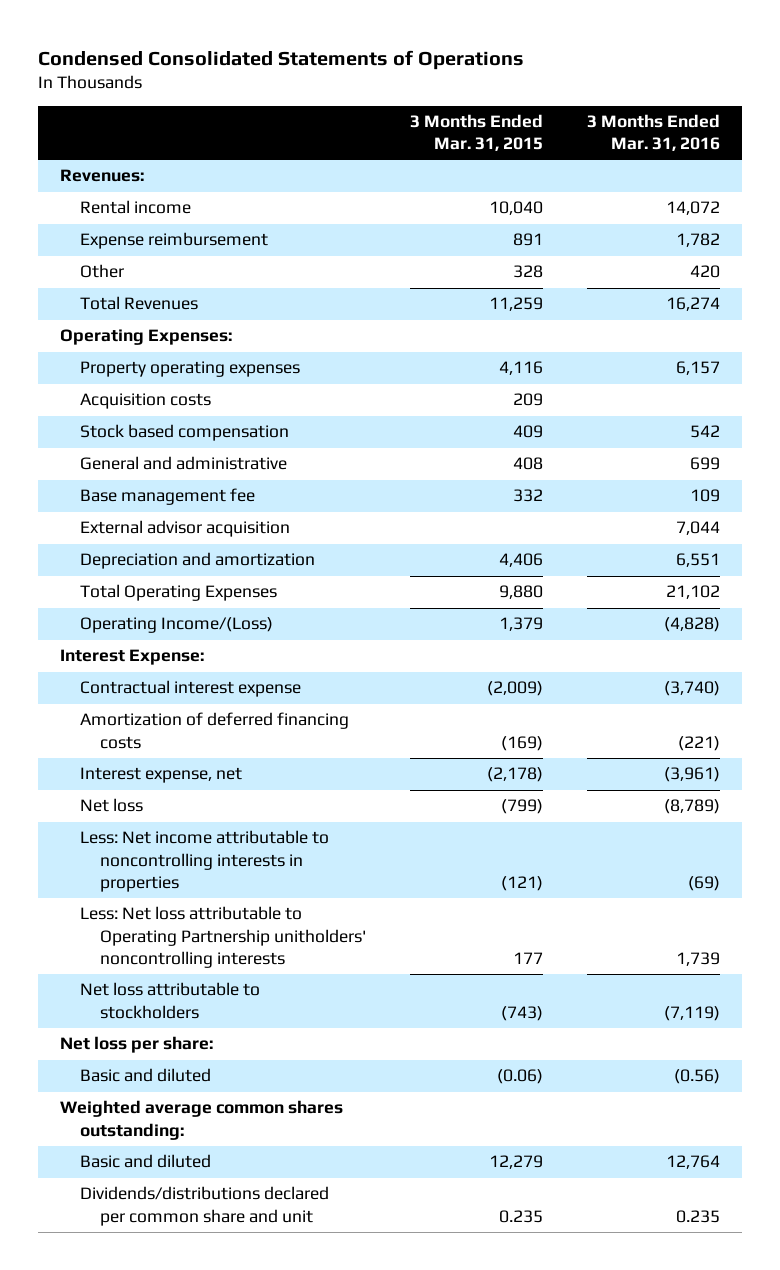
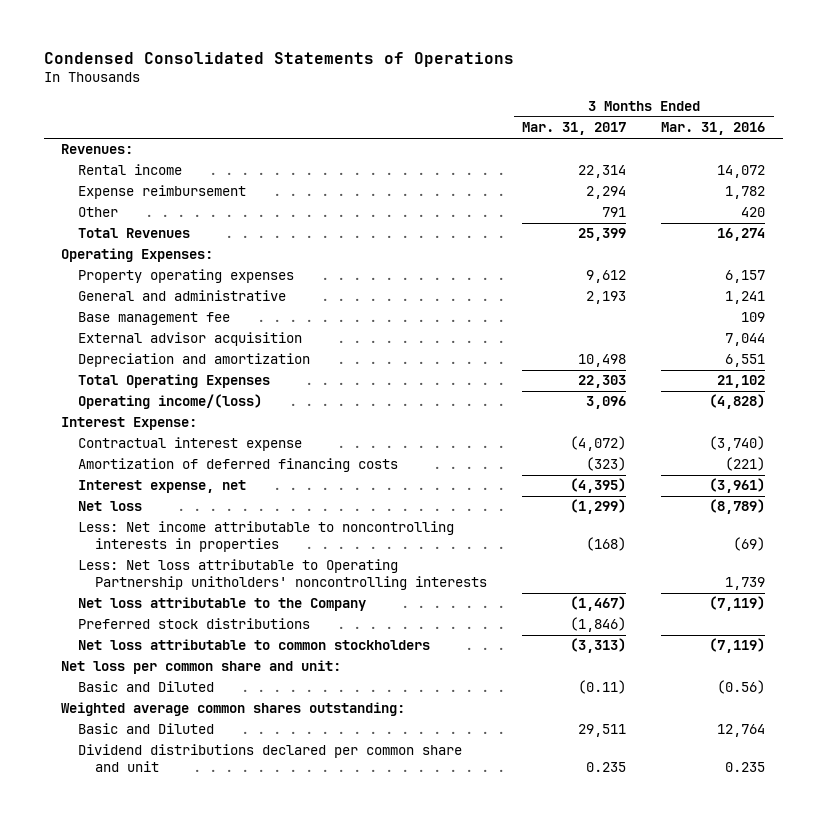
[410,113,544,152] 3 Months Ended Mar. 31, 2015 -> none
none -> [522,122,627,136] Mar. 31, 2017
[79,393,211,410] Acquisition costs -> none
[79,424,289,442] Stock based compensation -> none
[690,457,721,471] 699 -> [725,291,766,305] 1,241
[79,617,273,634] Operating Income/(Loss) -> [78,394,263,410] Operating income/(loss)
[79,982,260,1019] Net loss attributable to stockholders -> [78,597,367,612] Net loss attributable to the Company
none -> [78,618,311,630] Preferred stock distributions
none -> [78,639,431,651] Net loss attributable to common stockholders
[59,1036,213,1054] Net loss per share: -> [61,660,342,675] Net loss per common share and unit:
[79,1068,211,1083] Basic and diluted -> [78,681,215,693] Basic and Diluted
[79,1154,211,1169] Basic and diluted -> [78,723,215,735] Basic and Diluted
[79,1186,329,1226] Dividends/distributions declared per common share and unit -> [78,744,463,773] Dividend distributions declared per common share and unit

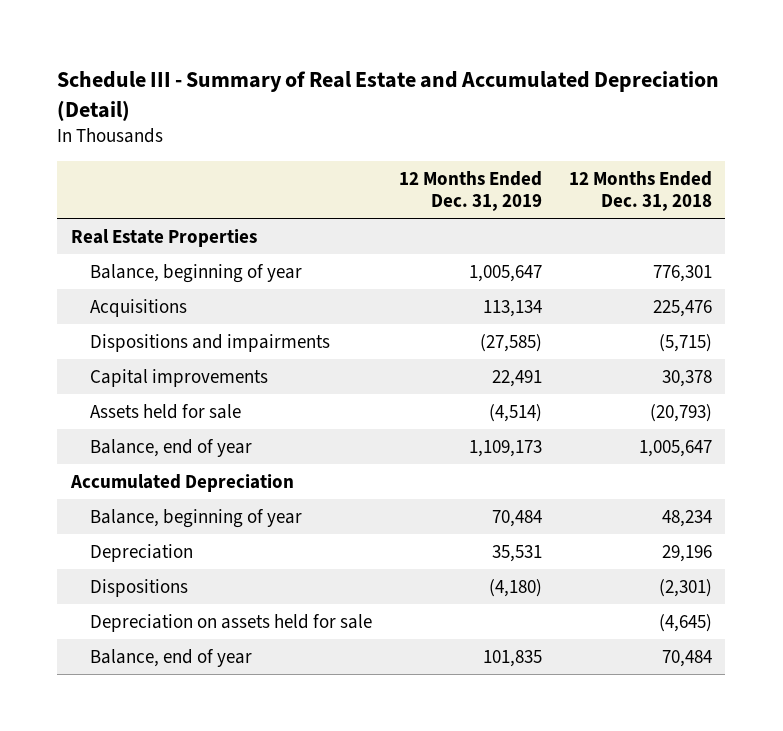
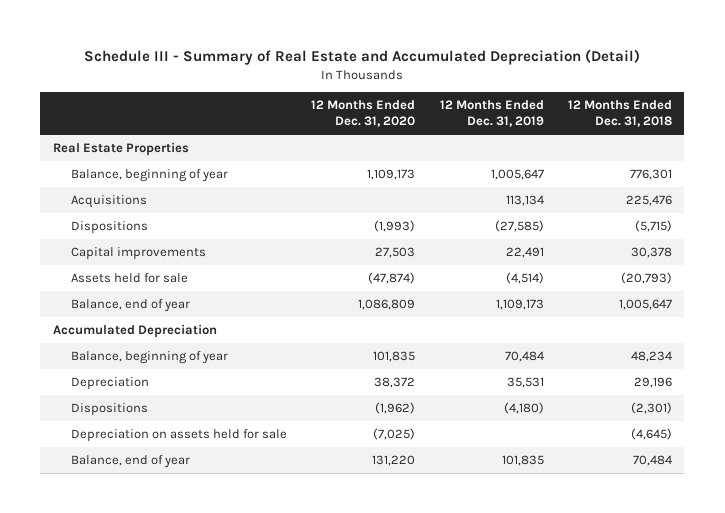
none -> [311,100,416,128] 12 Months Ended Dec. 31, 2020
[89,333,330,352] Dispositions and impairments -> [71,221,149,235] Dispositions

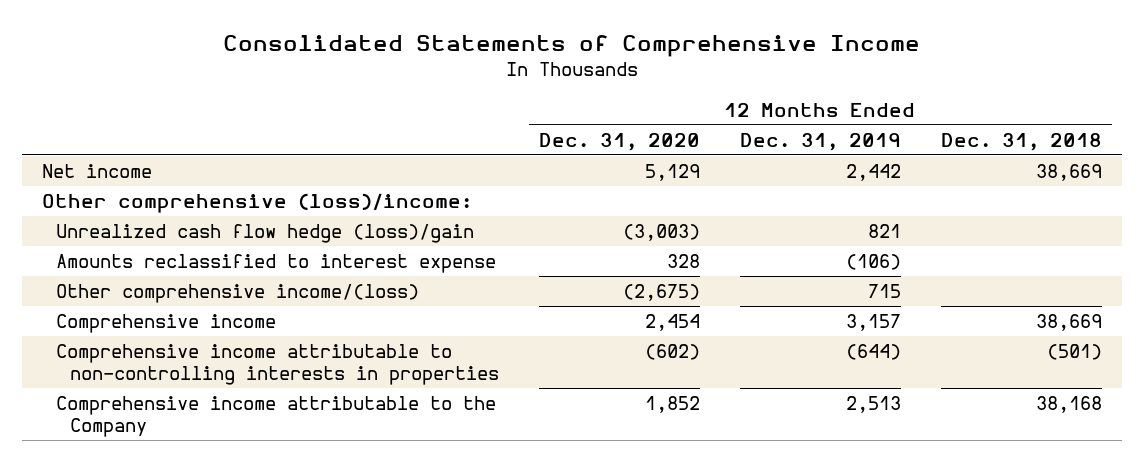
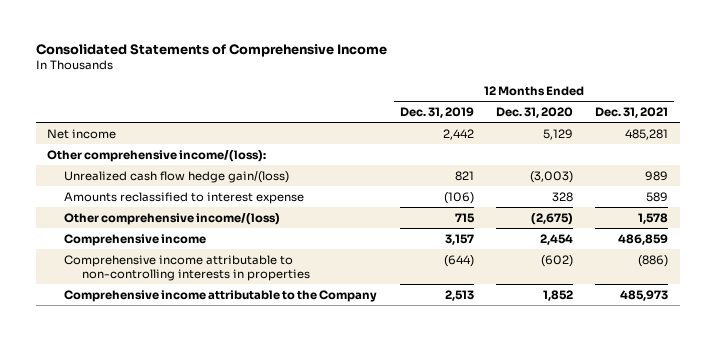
[940,132,1102,151] Dec. 31, 2018 -> none
none -> [595,106,669,118] Dec. 31, 2021
[42,193,473,214] Other comprehensive (loss)/income: -> [47,149,267,162] Other comprehensive income/(loss):
[56,224,475,244] Unrealized cash flow hedge (loss)/gain -> [64,170,290,183] Unrealized cash flow hedge gain/(loss)

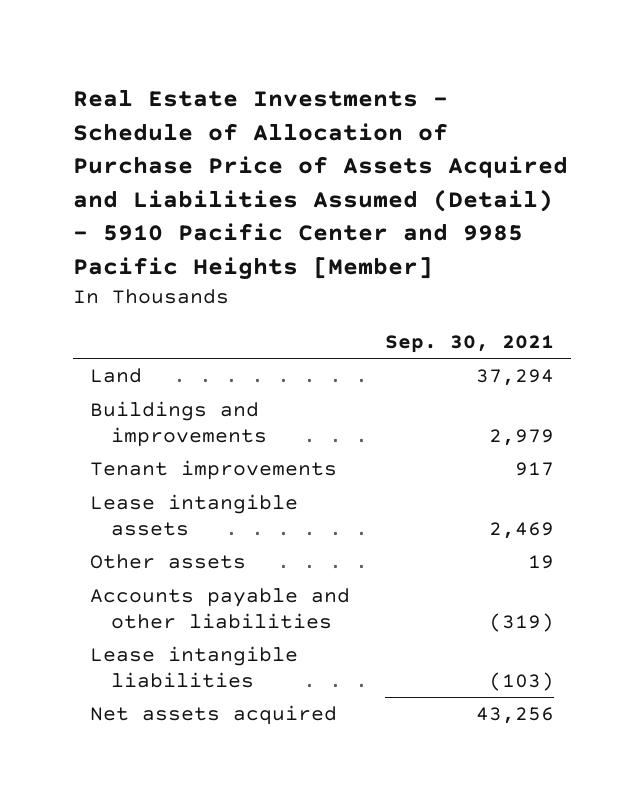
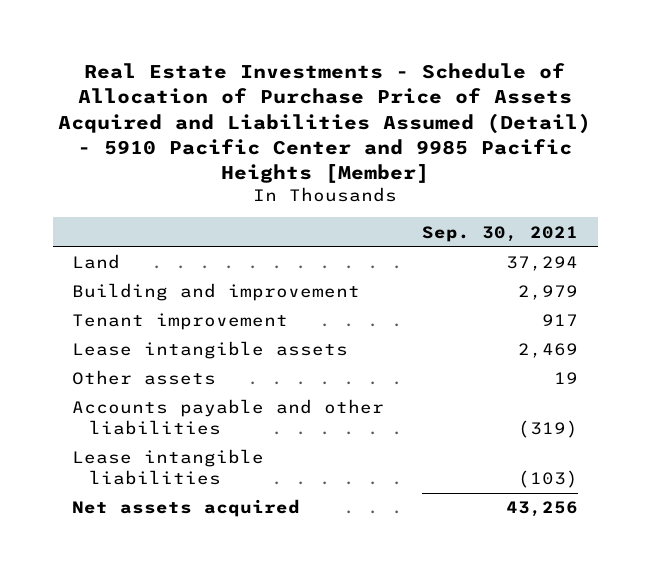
[90,401,267,447] Buildings and improvements -> [72,283,361,302] Building and improvement
[90,460,338,481] Tenant improvements -> [72,313,289,331] Tenant improvement

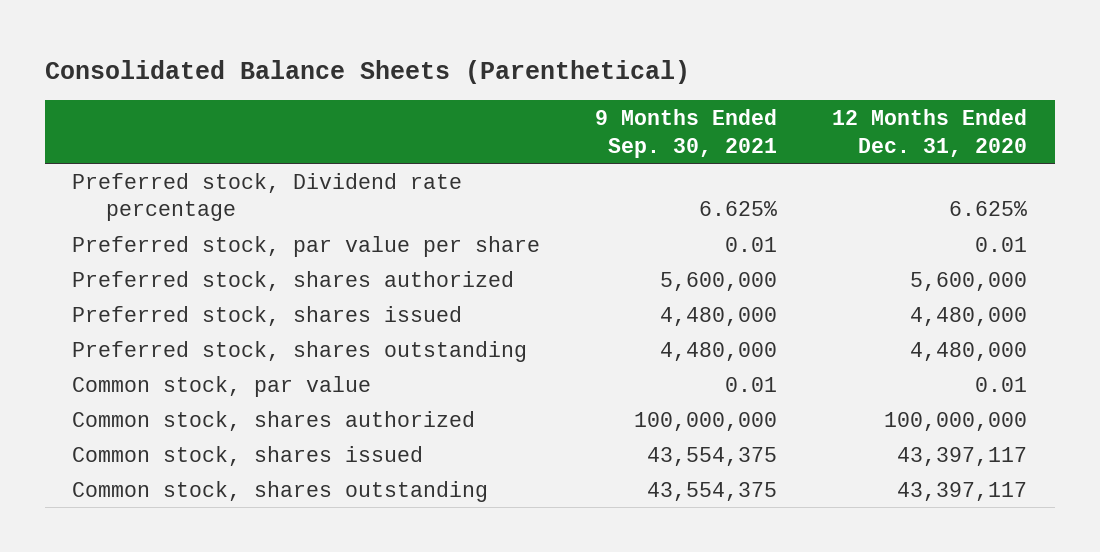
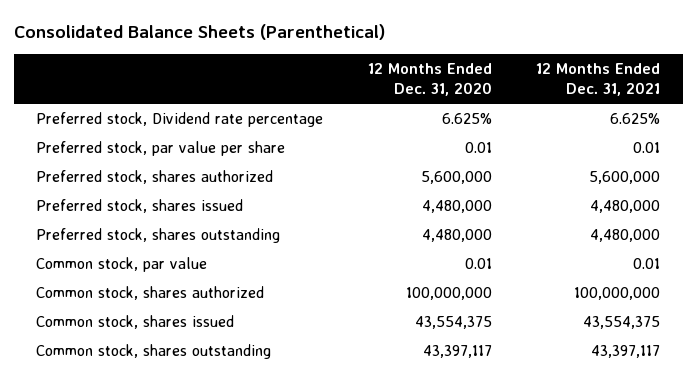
[595,109,778,158] 9 Months Ended Sep. 30, 2021 -> none
none -> [536,63,661,97] 12 Months Ended Dec. 31, 2021
[897,446,1028,466] 43,397,117 -> [414,315,492,329] 43,554,375

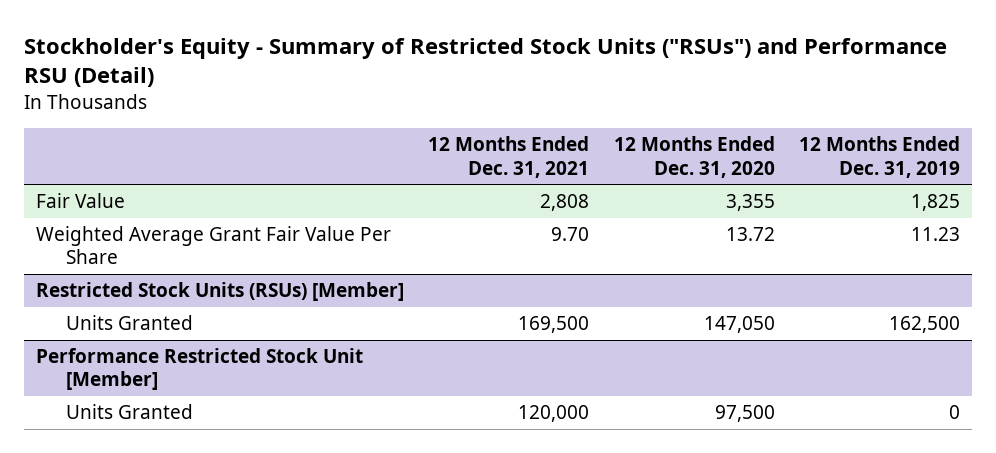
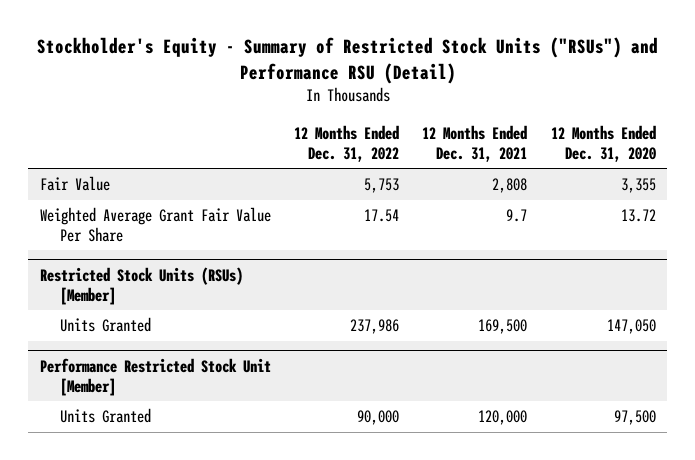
[799,136,961,178] 12 Months Ended Dec. 31, 2019 -> none
none -> [293,124,399,162] 12 Months Ended Dec. 31, 2022
[551,227,590,242] 9.70 -> [506,209,528,223] 9.7

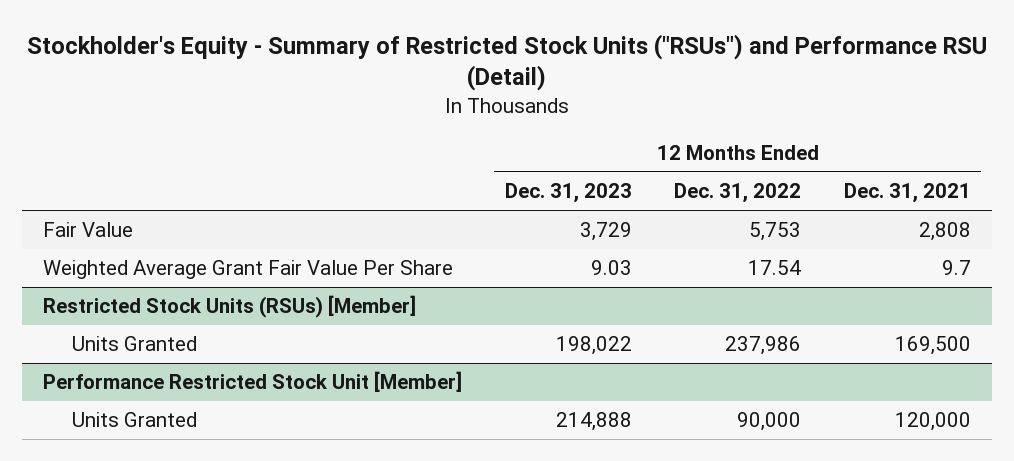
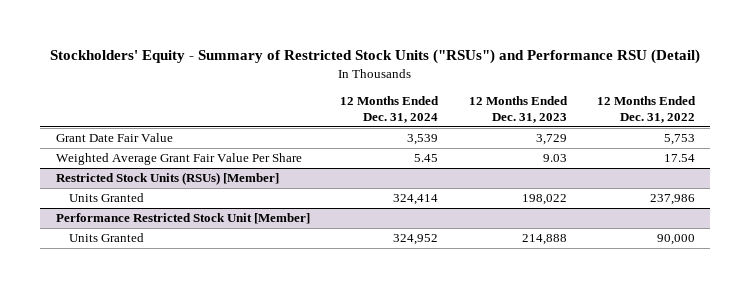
[26,33,987,92] Stockholder's Equity - Summary of Restricted Stock Units ("RSUs") and Performance RSU (Detail) -> [50,49,701,65] Stockholders' Equity - Summary of Restricted Stock Units ("RSUs") and Performance RSU (Detail)
[843,183,971,204] Dec. 31, 2021 -> none
none -> [340,96,440,123] 12 Months Ended Dec. 31, 2024
[42,222,133,238] Fair Value -> [55,133,173,143] Grant Date Fair Value

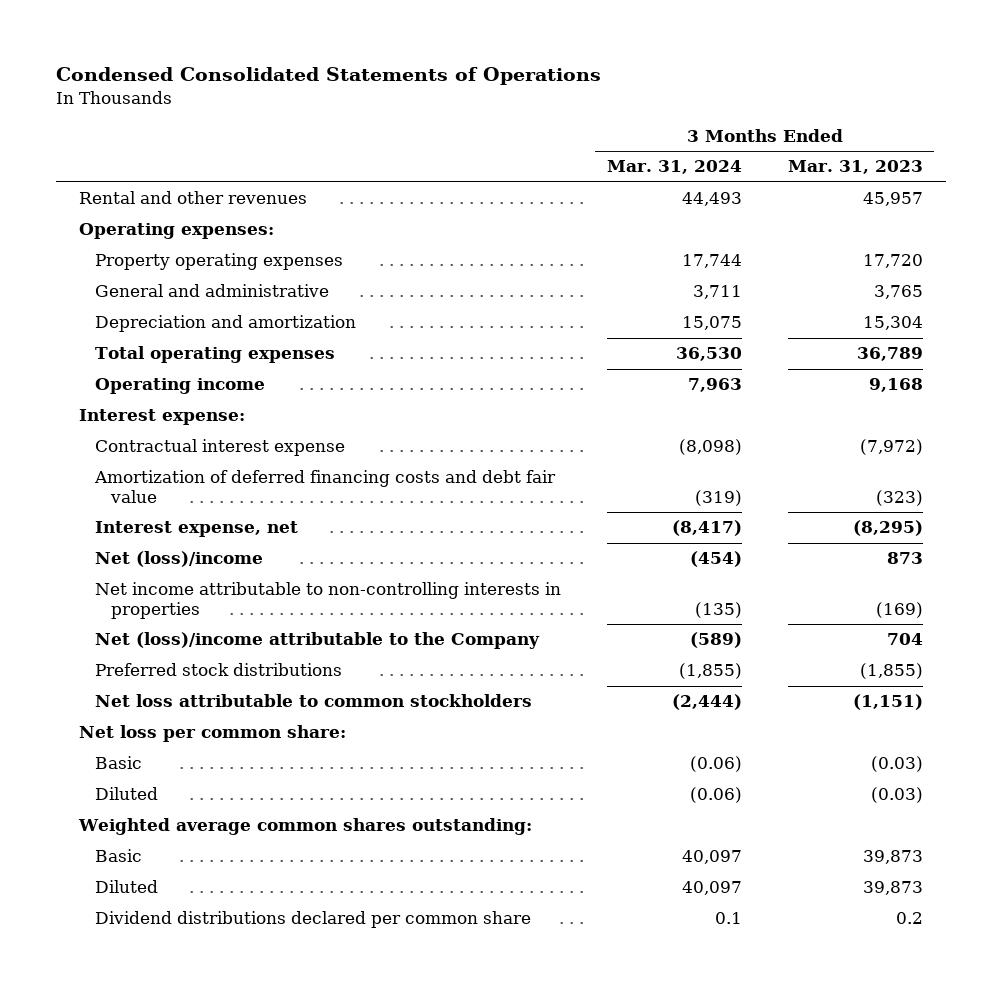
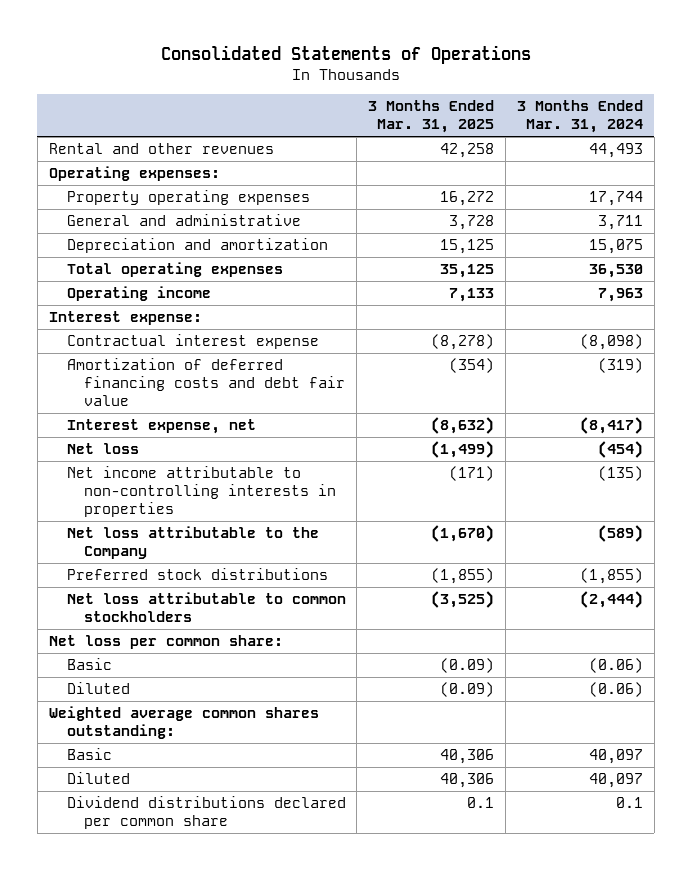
[55,67,601,86] Condensed Consolidated Statements of Operations -> [160,45,531,65] Consolidated Statements of Operations
[787,160,923,175] Mar. 31, 2023 -> none
none -> [368,100,495,134] 3 Months Ended Mar. 31, 2025
[95,551,264,568] Net (loss)/income -> [66,443,139,455] Net loss
[95,632,541,650] Net (loss)/income attributable to the Company -> [66,526,319,559] Net loss attributable to the Company

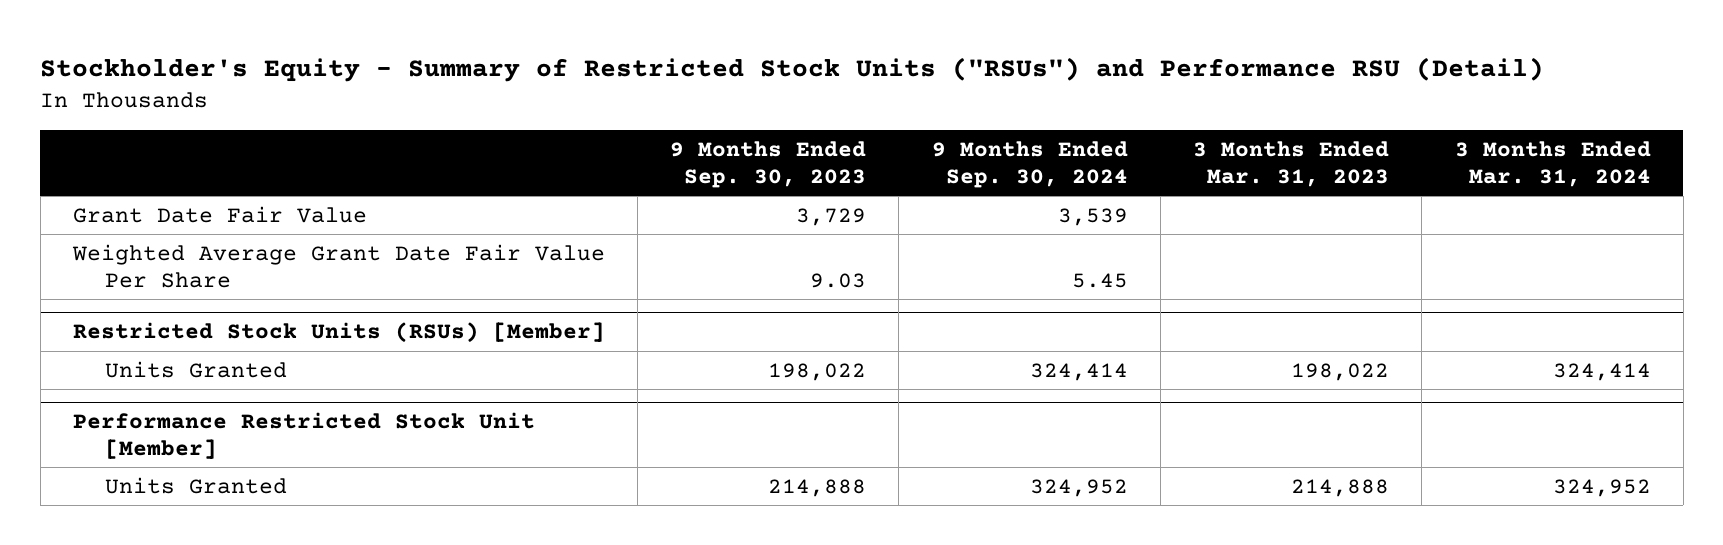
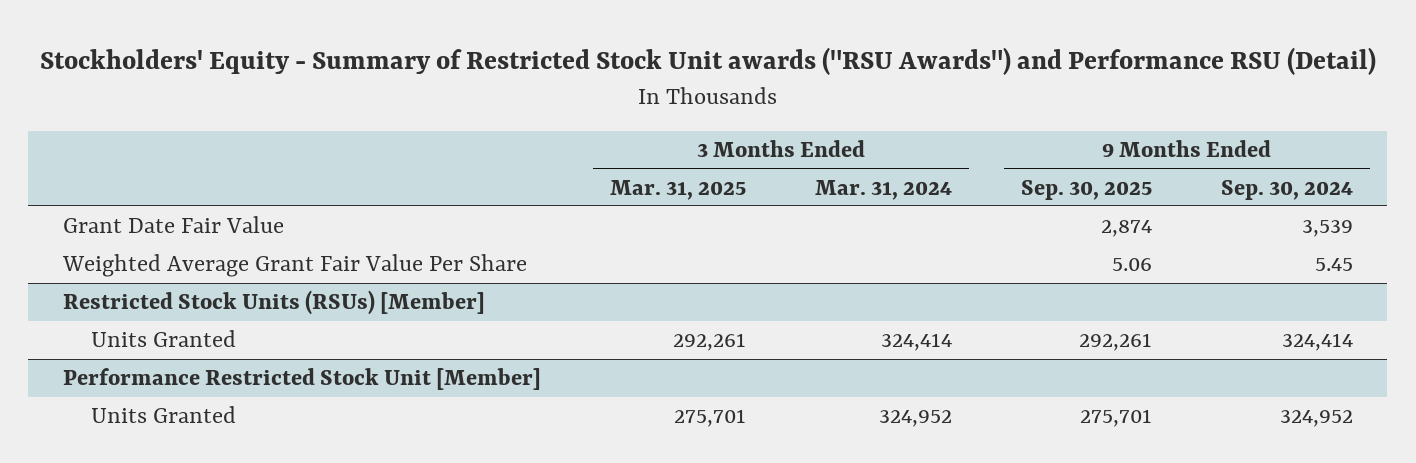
[40,56,1545,82] Stockholder's Equity - Summary of Restricted Stock Units ("RSUs") and Performance RSU (Detail) -> [39,47,1376,76] Stockholders' Equity - Summary of Restricted Stock Unit awards ("RSU Awards") and Performance RSU (Detail)
[670,140,867,188] 9 Months Ended Sep. 30, 2023 -> none
[1193,140,1390,187] 3 Months Ended Mar. 31, 2023 -> none
none -> [609,179,746,200] Mar. 31, 2025
none -> [1020,179,1152,200] Sep. 30, 2025
[71,243,605,288] Weighted Average Grant Date Fair Value Per Share -> [61,254,527,278] Weighted Average Grant Fair Value Per Share

